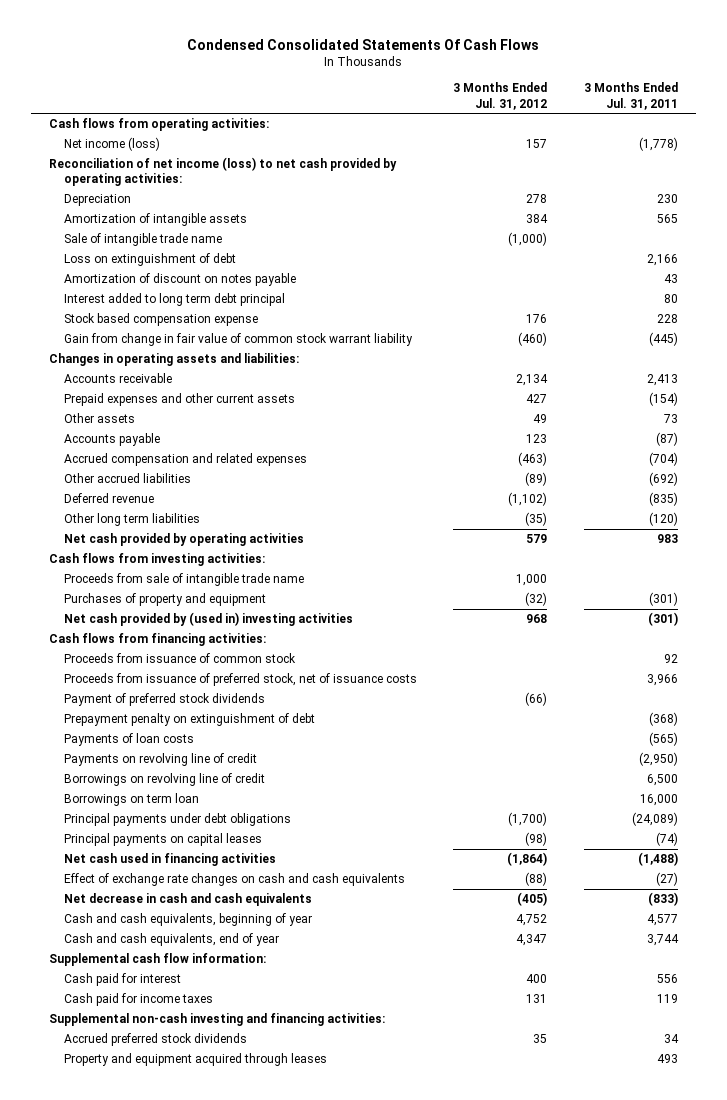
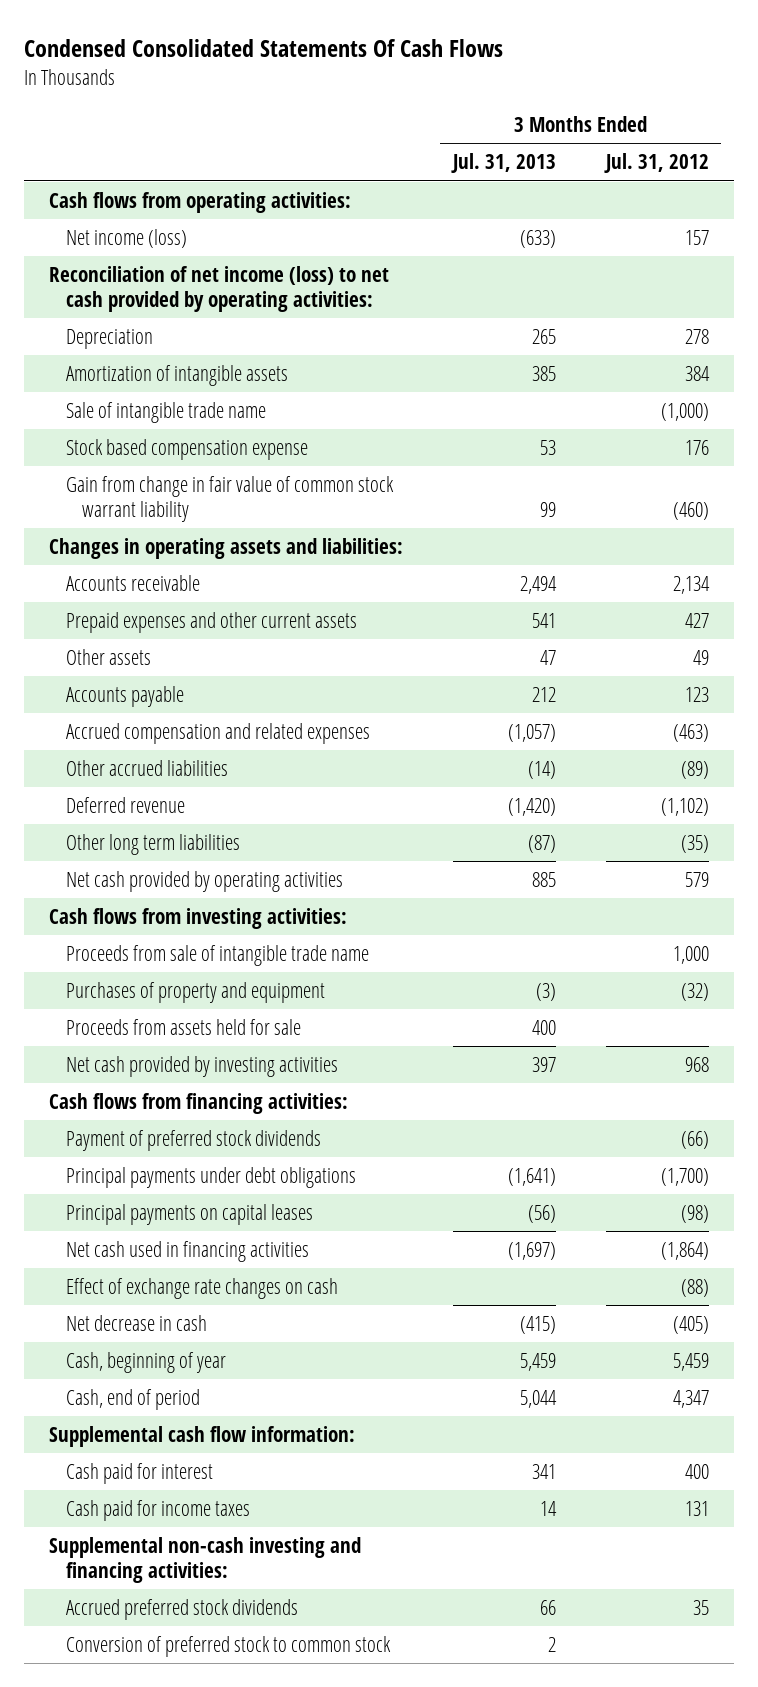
[583,82,678,110] 3 Months Ended Jul. 31, 2011 -> none
none -> [450,153,556,174] Jul. 31, 2013
[63,253,236,267] Loss on extinguishment of debt -> none
[63,273,296,287] Amortization of discount on notes payable -> none
[63,293,285,307] Interest added to long term debt principal -> none
none -> [65,1019,301,1036] Proceeds from assets held for sale
[63,612,353,627] Net cash provided by (used in) investing activities -> [65,1056,338,1078] Net cash provided by investing activities
[63,653,296,664] Proceeds from issuance of common stock -> none
[63,673,417,687] Proceeds from issuance of preferred stock, net of issuance costs -> none
[63,713,315,727] Prepayment penalty on extinguishment of debt -> none
[63,733,194,747] Payments of loan costs -> none
[63,753,257,767] Payments on revolving line of credit -> none
[63,773,265,787] Borrowings on revolving line of credit -> none
[63,793,199,807] Borrowings on term loan -> none
[63,873,405,887] Effect of exchange rate changes on cash and cash equivalents -> [65,1278,338,1300] Effect of exchange rate changes on cash
[63,893,312,907] Net decrease in cash and cash equivalents -> [65,1315,207,1332] Net decrease in cash
[63,913,312,927] Cash and cash equivalents, beginning of year -> [65,1352,226,1374] Cash, beginning of year
[516,914,548,927] 4,752 -> [672,1353,709,1372] 5,459
[63,933,279,947] Cash and cash equivalents, end of year -> [65,1389,200,1411] Cash, end of period
[63,1053,327,1067] Property and equipment acquired through leases -> none
none -> [65,1636,391,1658] Conversion of preferred stock to common stock

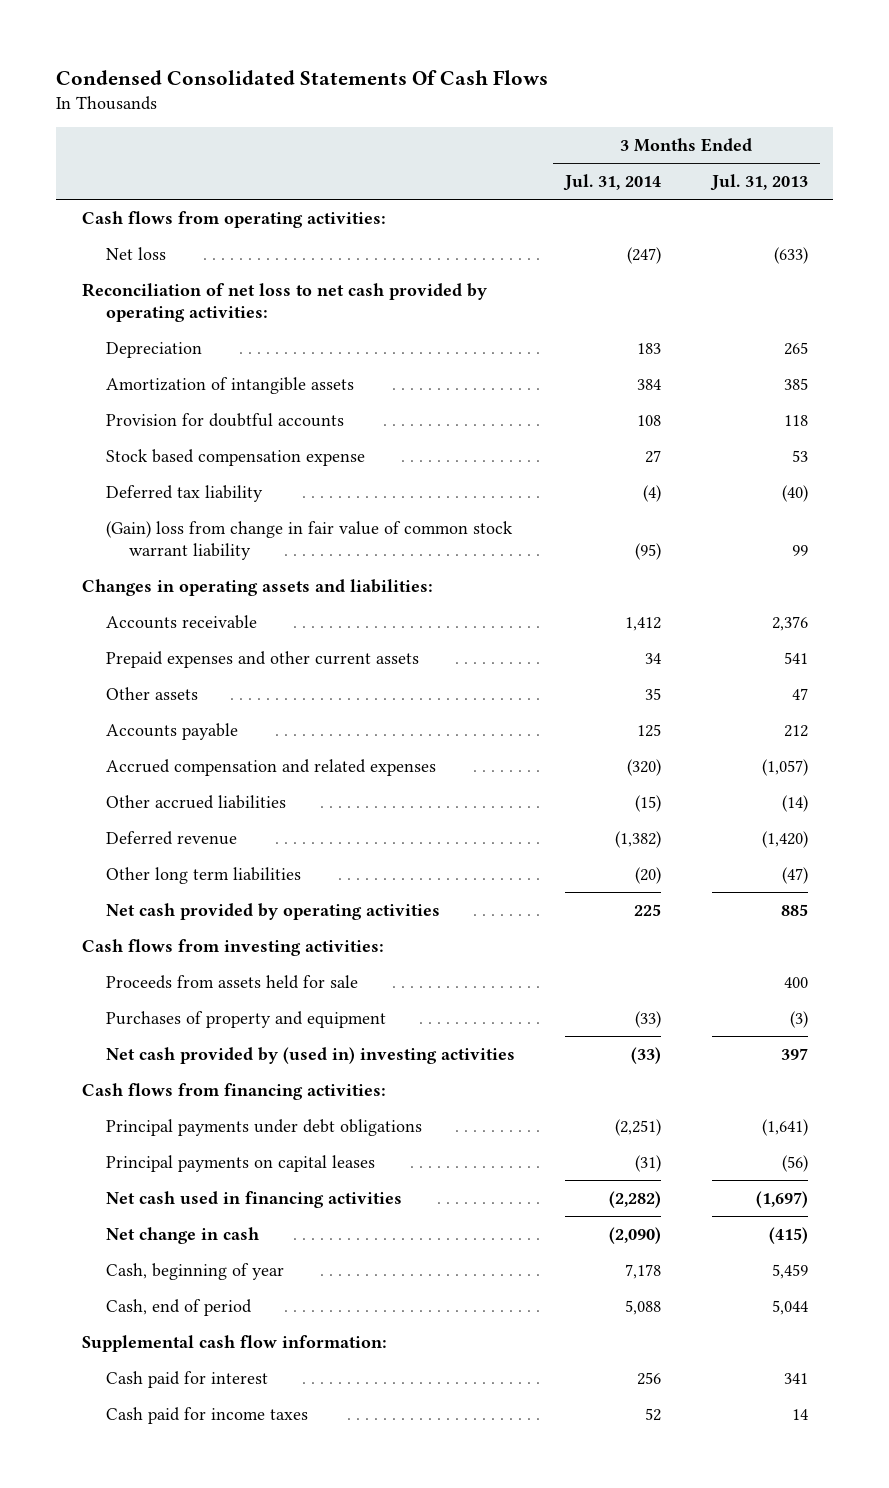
[603,153,709,174] Jul. 31, 2012 -> none
none -> [563,174,662,192] Jul. 31, 2014
[65,229,187,249] Net income (loss) -> [105,246,166,260] Net loss
[49,266,390,312] Reconciliation of net income (loss) to net cash provided by operating activities: -> [81,282,487,323] Reconciliation of net loss to net cash provided by operating activities:
[65,402,266,424] Sale of intangible trade name -> none
none -> [105,412,344,427] Provision for doubtful accounts
none -> [105,484,263,502] Deferred tax liability
[65,476,394,522] Gain from change in fair value of common stock warrant liability -> [105,520,513,561] (Gain) loss from change in fair value of common stock warrant liability
[519,576,557,595] 2,494 -> [771,615,808,631] 2,376
[527,835,556,854] (87) -> [781,866,808,884] (47)
[65,945,369,967] Proceeds from sale of intangible trade name -> none
[65,982,325,1004] Purchases of property and equipment -> [105,1010,386,1028] Purchases of property and equipment
[65,1056,338,1078] Net cash provided by investing activities -> [105,1046,515,1064] Net cash provided by (used in) investing activities
[65,1130,321,1152] Payment of preferred stock dividends -> none
[65,1278,338,1300] Effect of exchange rate changes on cash -> none
[65,1315,207,1332] Net decrease in cash -> [105,1226,259,1244] Net change in cash
[49,1537,362,1583] Supplemental non-cash investing and financing activities: -> none
[65,1599,298,1621] Accrued preferred stock dividends -> none
[65,1636,391,1658] Conversion of preferred stock to common stock -> none

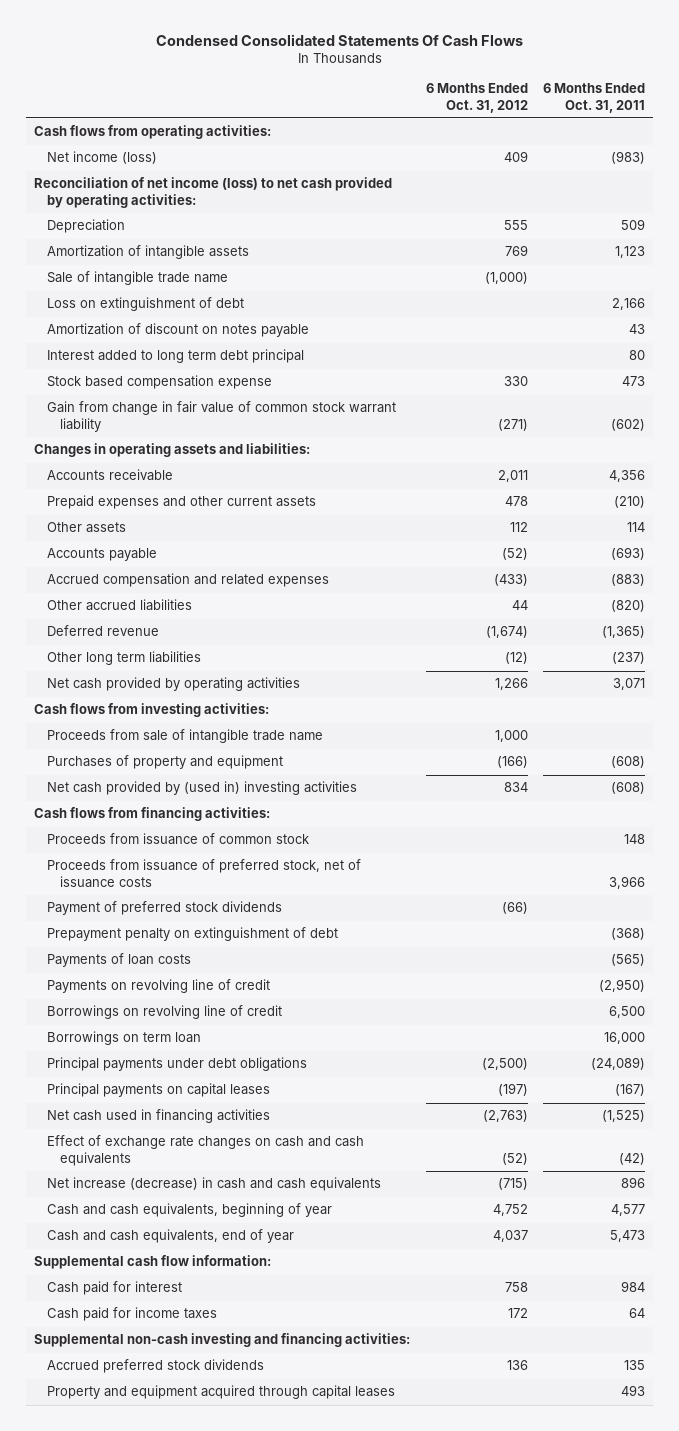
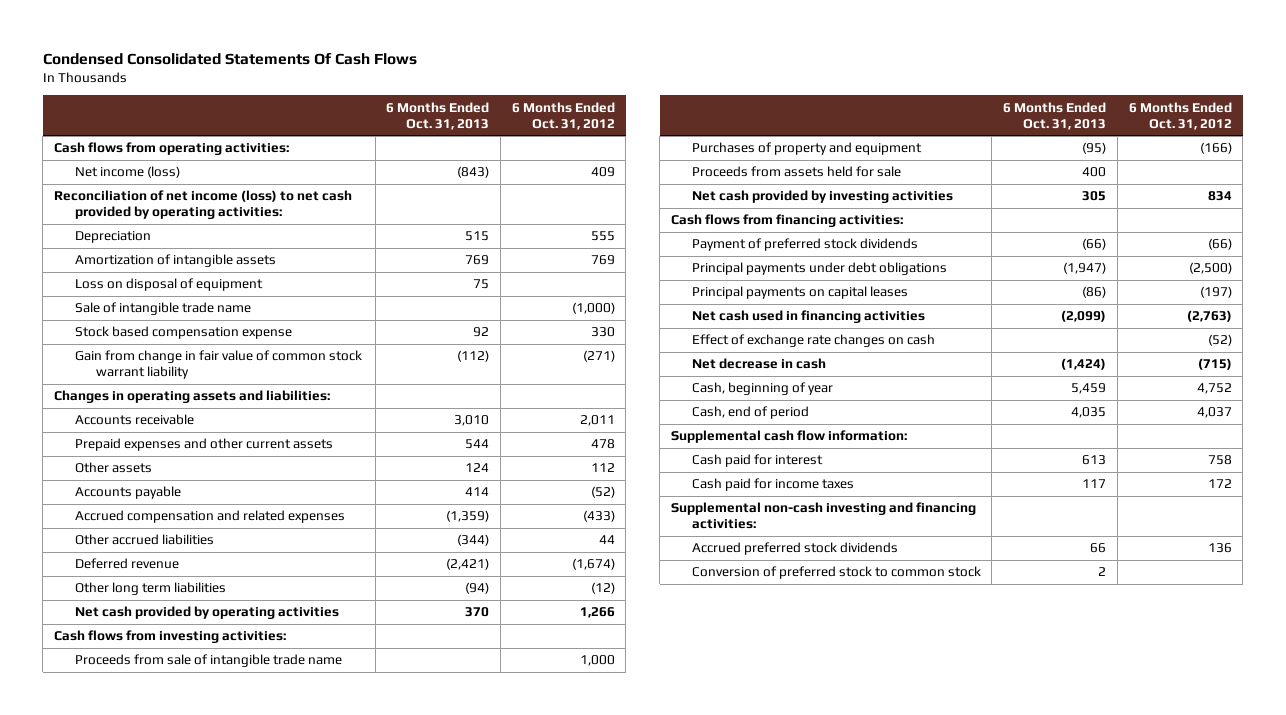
[543,83,646,113] 6 Months Ended Oct. 31, 2011 -> none
none -> [386,101,490,130] 6 Months Ended Oct. 31, 2013
none -> [74,278,263,292] Loss on disposal of equipment
[47,297,245,312] Loss on extinguishment of debt -> none
[47,323,310,338] Amortization of discount on notes payable -> none
[47,349,305,364] Interest added to long term debt principal -> none
none -> [691,166,901,178] Proceeds from assets held for sale
[47,781,358,796] Net cash provided by (used in) investing activities -> [691,190,953,204] Net cash provided by investing activities
[47,833,310,846] Proceeds from issuance of common stock -> none
[47,859,362,888] Proceeds from issuance of preferred stock, net of issuance costs -> none
[47,927,339,942] Prepayment penalty on extinguishment of debt -> none
[47,953,192,968] Payments of loan costs -> none
[47,979,271,994] Payments on revolving line of credit -> none
[47,1005,283,1020] Borrowings on revolving line of credit -> none
[47,1031,202,1046] Borrowings on term loan -> none
[47,1135,365,1166] Effect of exchange rate changes on cash and cash equivalents -> [691,334,935,348] Effect of exchange rate changes on cash
[47,1177,382,1192] Net increase (decrease) in cash and cash equivalents -> [691,358,826,370] Net decrease in cash
[47,1203,333,1218] Cash and cash equivalents, beginning of year -> [691,382,833,396] Cash, beginning of year
[47,1229,295,1244] Cash and cash equivalents, end of year -> [691,406,809,420] Cash, end of period
[47,1385,396,1400] Property and equipment acquired through capital leases -> none
none -> [691,566,981,580] Conversion of preferred stock to common stock

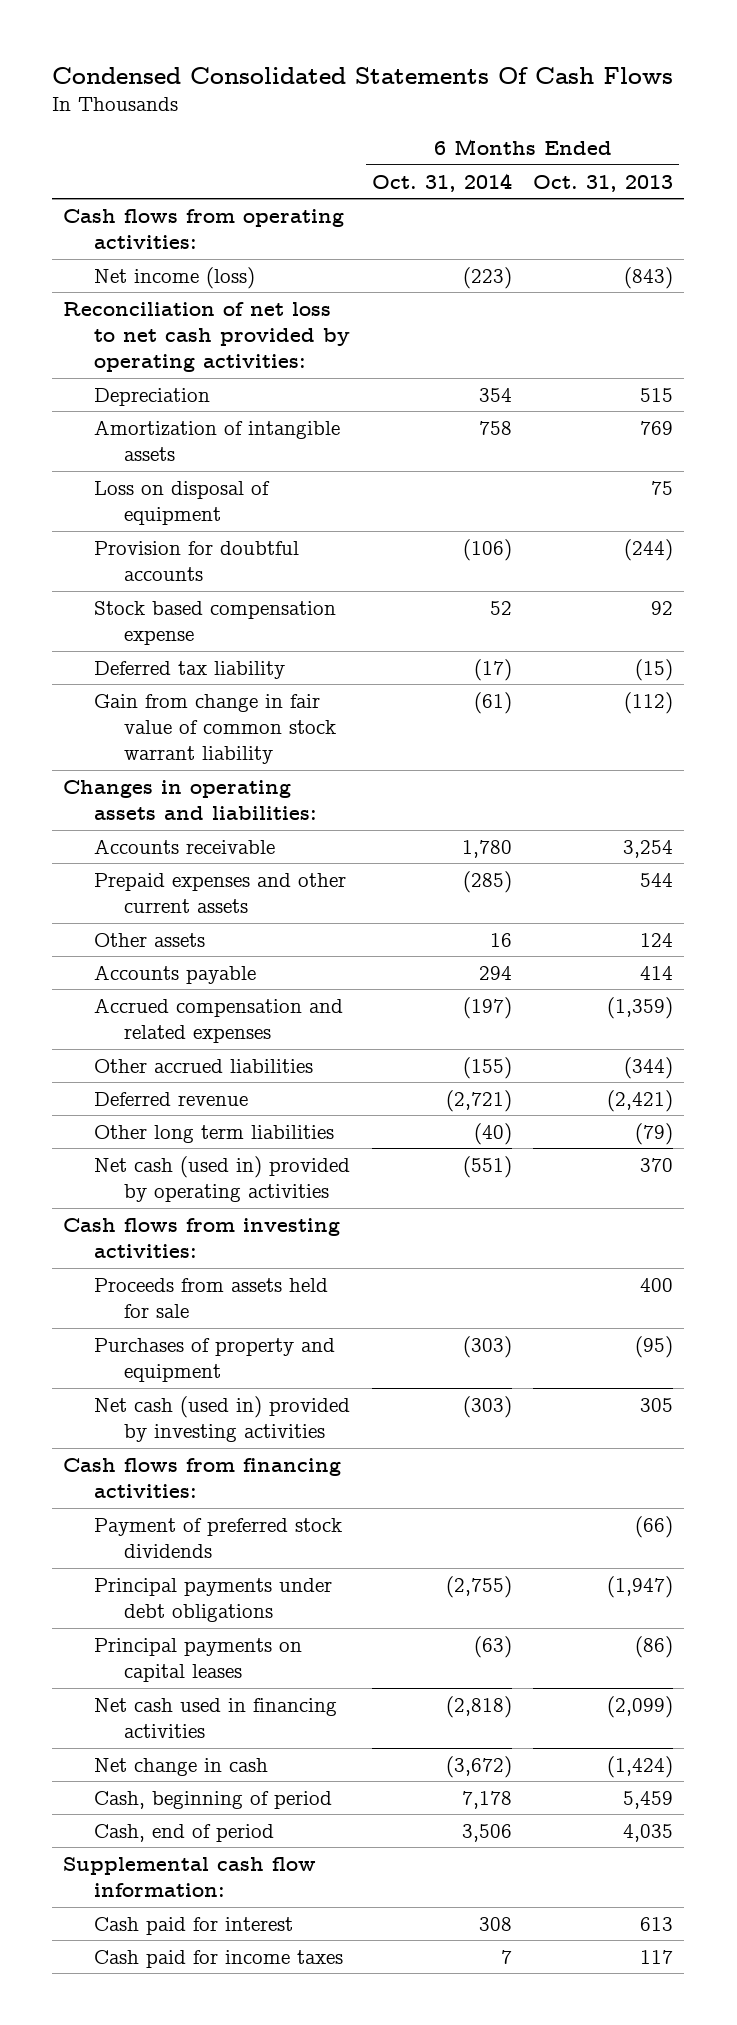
[511,101,615,130] 6 Months Ended Oct. 31, 2012 -> none
none -> [371,172,512,192] Oct. 31, 2014
[54,190,353,220] Reconciliation of net income (loss) to net cash provided by operating activities: -> [63,301,350,373] Reconciliation of net loss to net cash provided by operating activities:
[74,302,251,316] Sale of intangible trade name -> none
none -> [93,540,299,582] Provision for doubtful accounts
none -> [93,660,285,679] Deferred tax liability
[454,415,490,427] 3,010 -> [623,839,674,858] 3,254
[465,582,490,595] (94) -> [635,1122,674,1145] (79)
[74,606,339,620] Net cash provided by operating activities -> [93,1155,350,1203] Net cash (used in) provided by operating activities
[74,654,342,668] Proceeds from sale of intangible trade name -> none
[691,142,922,156] Purchases of property and equipment -> [93,1337,335,1383] Purchases of property and equipment
[691,190,953,204] Net cash provided by investing activities -> [93,1395,350,1443] Net cash (used in) provided by investing activities
[691,334,935,348] Effect of exchange rate changes on cash -> none
[691,358,826,370] Net decrease in cash -> [93,1757,268,1776] Net change in cash
[691,382,833,396] Cash, beginning of year -> [93,1790,332,1809] Cash, beginning of period
[670,502,976,530] Supplemental non-cash investing and financing activities: -> none
[691,542,898,556] Accrued preferred stock dividends -> none
[691,566,981,580] Conversion of preferred stock to common stock -> none

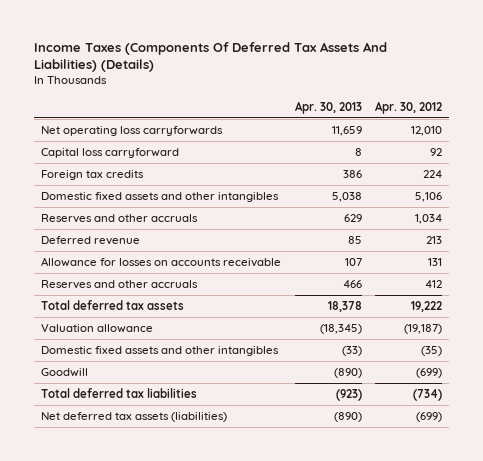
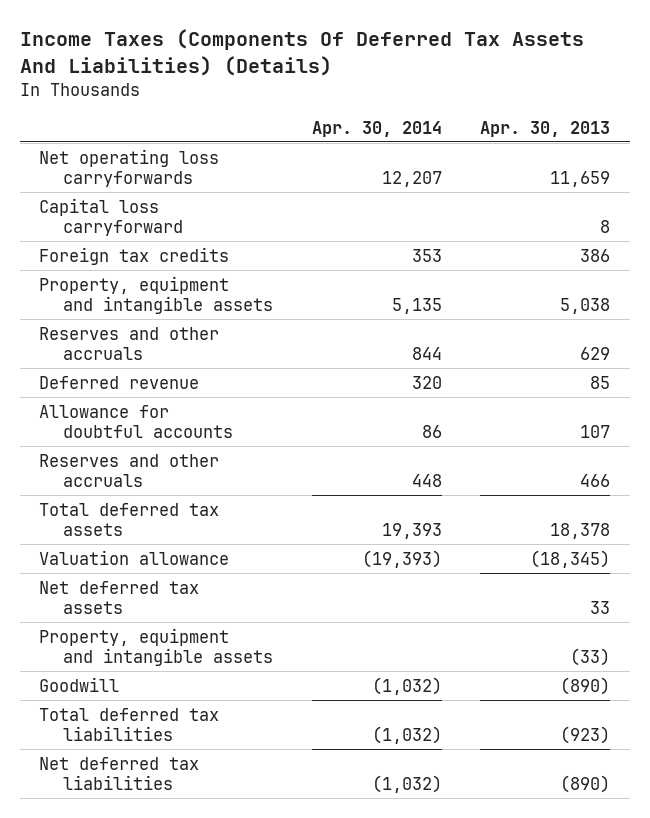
[375,100,443,114] Apr. 30, 2012 -> none
none -> [311,120,442,137] Apr. 30, 2014
[40,192,279,203] Domestic fixed assets and other intangibles -> [39,275,274,314] Property, equipment and intangible assets
[40,257,281,268] Allowance for losses on accounts receivable -> [39,404,234,438] Allowance for doubtful accounts
[40,346,279,357] Domestic fixed assets and other intangibles -> none
none -> [39,580,200,614] Net deferred tax assets
none -> [39,627,274,666] Property, equipment and intangible assets
[40,412,227,423] Net deferred tax assets (liabilities) -> [39,756,200,790] Net deferred tax liabilities

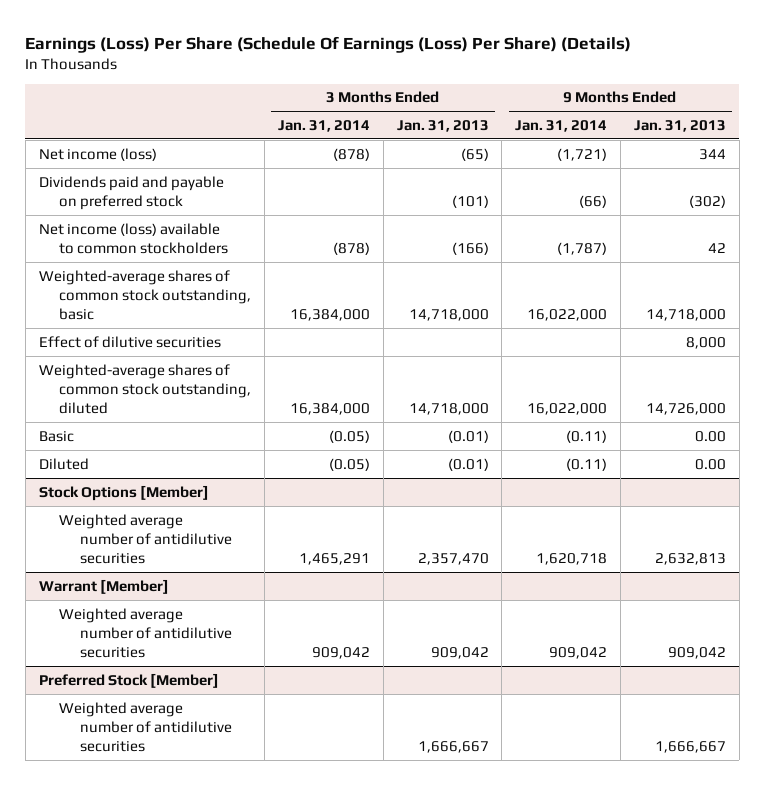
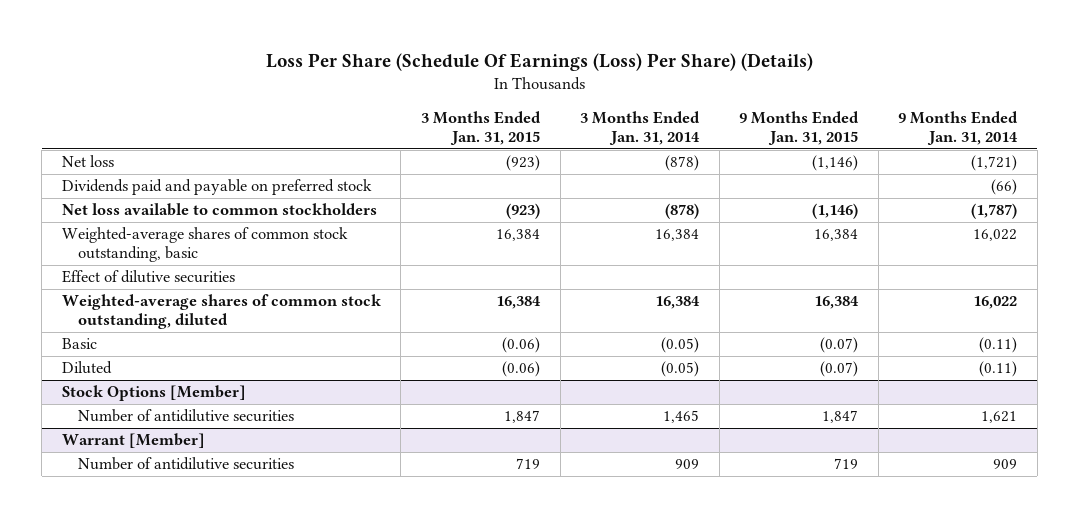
[25,35,632,53] Earnings (Loss) Per Share (Schedule Of Earnings (Loss) Per Share) (Details) -> [265,53,813,72] Loss Per Share (Schedule Of Earnings (Loss) Per Share) (Details)
[396,119,489,132] Jan. 31, 2013 -> none
[633,119,726,132] Jan. 31, 2013 -> none
none -> [420,110,541,146] 3 Months Ended Jan. 31, 2015
none -> [739,110,860,146] 9 Months Ended Jan. 31, 2015
[38,147,157,161] Net income (loss) -> [61,155,114,168] Net loss
[38,222,229,254] Net income (loss) available to common stockholders -> [61,203,377,217] Net loss available to common stockholders
[290,309,371,322] 16,384,000 -> [655,229,700,242] 16,384
[527,309,608,322] 16,022,000 -> [973,229,1018,242] 16,022
[290,403,371,416] 16,384,000 -> [655,296,701,310] 16,384
[527,403,608,416] 16,022,000 -> [973,296,1018,310] 16,022
[59,513,233,565] Weighted average number of antidilutive securities -> [77,409,294,423] Number of antidilutive securities
[299,553,371,566] 1,465,291 -> [663,410,700,424] 1,465
[536,553,608,566] 1,620,718 -> [981,411,1018,424] 1,621
[38,672,219,688] Preferred Stock [Member] -> none
[59,701,233,753] Weighted average number of antidilutive securities -> none
[59,607,233,659] Weighted average number of antidilutive securities -> [77,457,294,471] Number of antidilutive securities
[312,647,371,660] 909,042 -> [675,459,700,470] 909
[549,647,608,660] 909,042 -> [993,459,1018,470] 909

